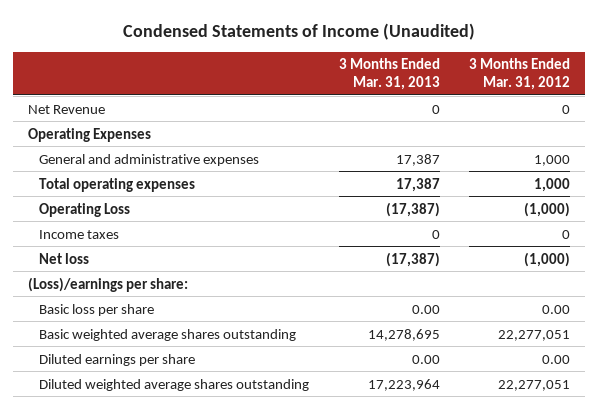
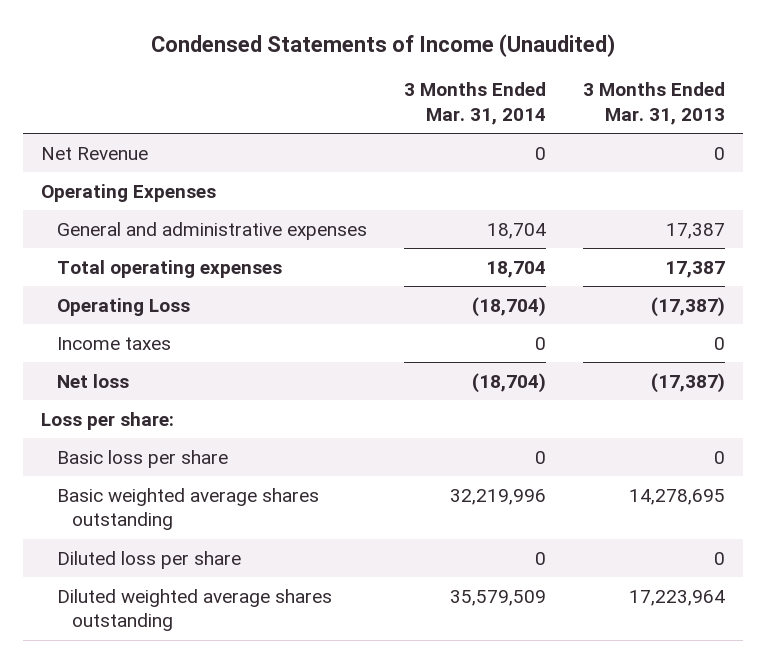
[469,58,571,90] 3 Months Ended Mar. 31, 2012 -> none
none -> [403,82,546,125] 3 Months Ended Mar. 31, 2014
[27,276,188,292] (Loss)/earnings per share: -> [41,411,175,430] Loss per share:
[411,304,440,314] 0.00 -> [713,450,725,464] 0
[38,353,195,366] Diluted earnings per share -> [56,550,241,569] Diluted loss per share
[411,354,440,364] 0.00 -> [713,551,725,565] 0

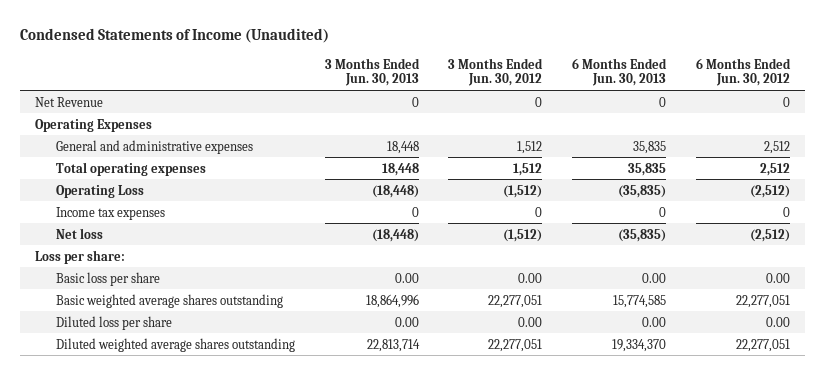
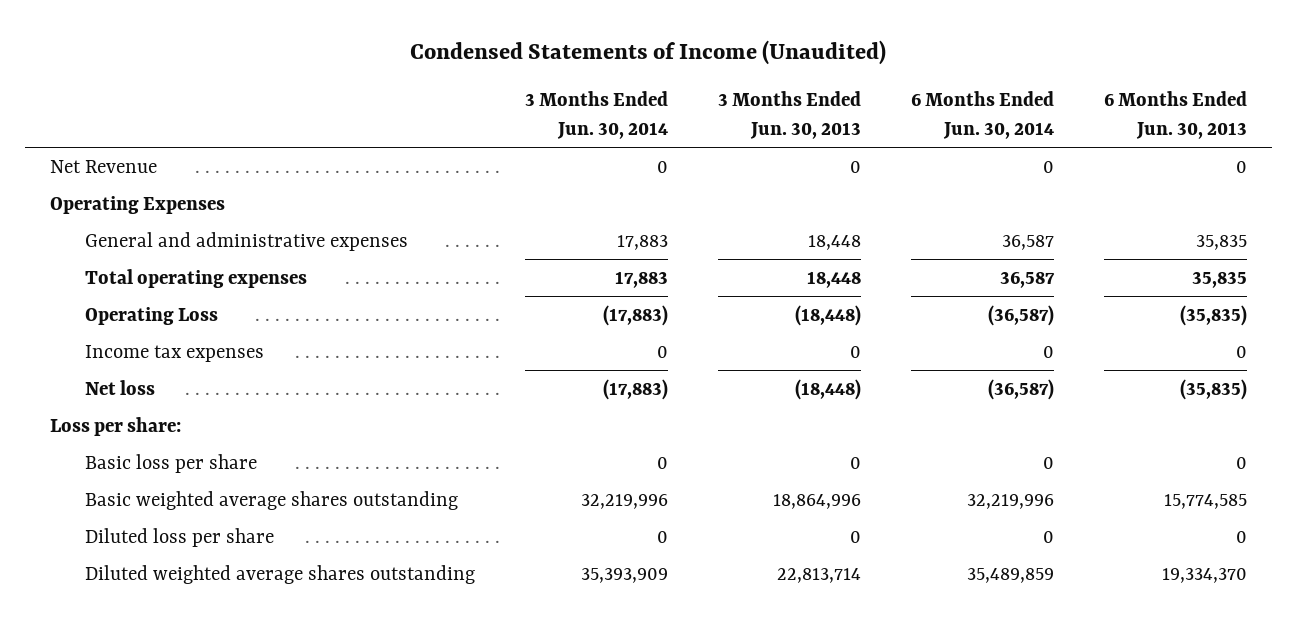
[448,57,544,87] 3 Months Ended Jun. 30, 2012 -> none
[696,57,792,87] 6 Months Ended Jun. 30, 2012 -> none
none -> [524,91,668,139] 3 Months Ended Jun. 30, 2014
none -> [910,91,1054,139] 6 Months Ended Jun. 30, 2014
[394,272,419,283] 0.00 -> [849,456,861,469] 0
[642,272,667,283] 0.00 -> [1235,456,1247,469] 0
[394,316,419,327] 0.00 -> [849,530,861,543] 0
[642,316,667,327] 0.00 -> [1235,530,1247,543] 0

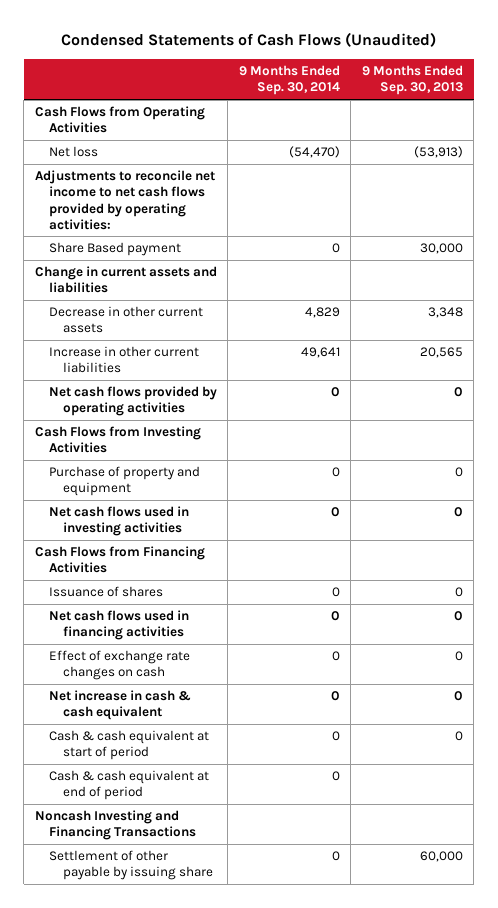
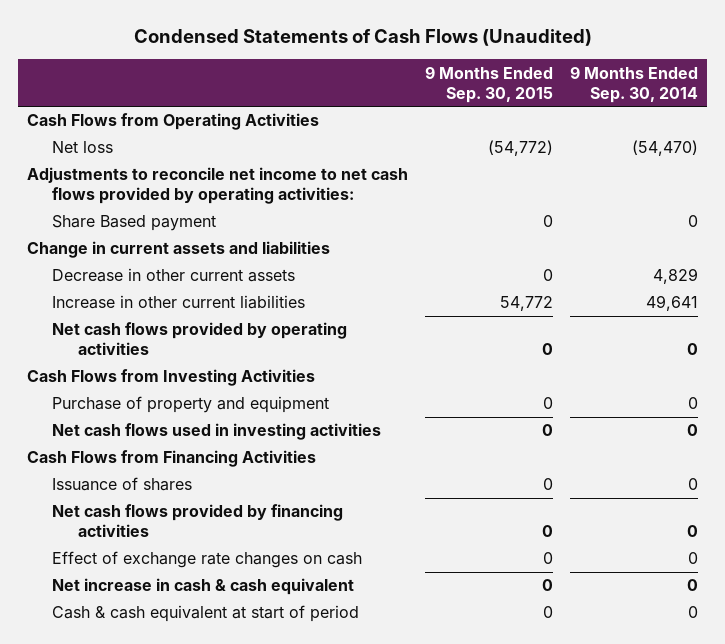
[361,65,463,96] 9 Months Ended Sep. 30, 2013 -> none
none -> [425,65,554,103] 9 Months Ended Sep. 30, 2015
[49,610,190,641] Net cash flows used in financing activities -> [52,504,344,538] Net cash flows provided by financing activities
[49,770,210,801] Cash & cash equivalent at end of period -> none
[34,810,197,841] Noncash Investing and Financing Transactions -> none
[49,850,214,881] Settlement of other payable by issuing share -> none

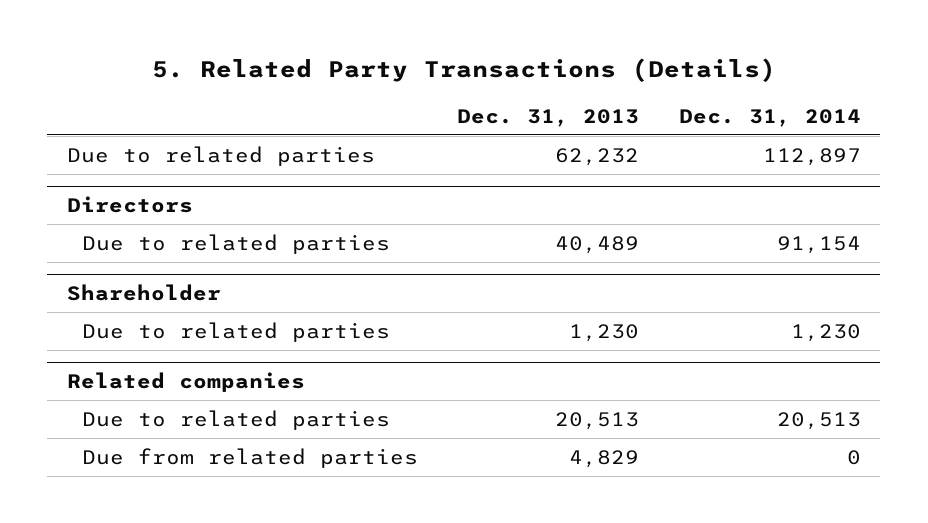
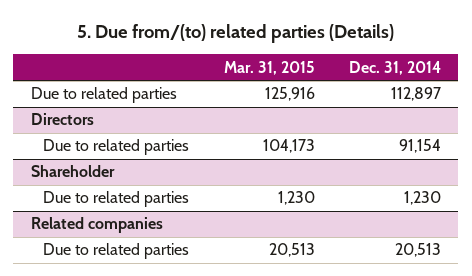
[151,58,776,83] 5. Related Party Transactions (Details) -> [76,24,394,44] 5. Due from/(to) related parties (Details)
[457,108,640,127] Dec. 31, 2013 -> none
none -> [223,60,315,75] Mar. 31, 2015
[81,447,418,468] Due from related parties -> none

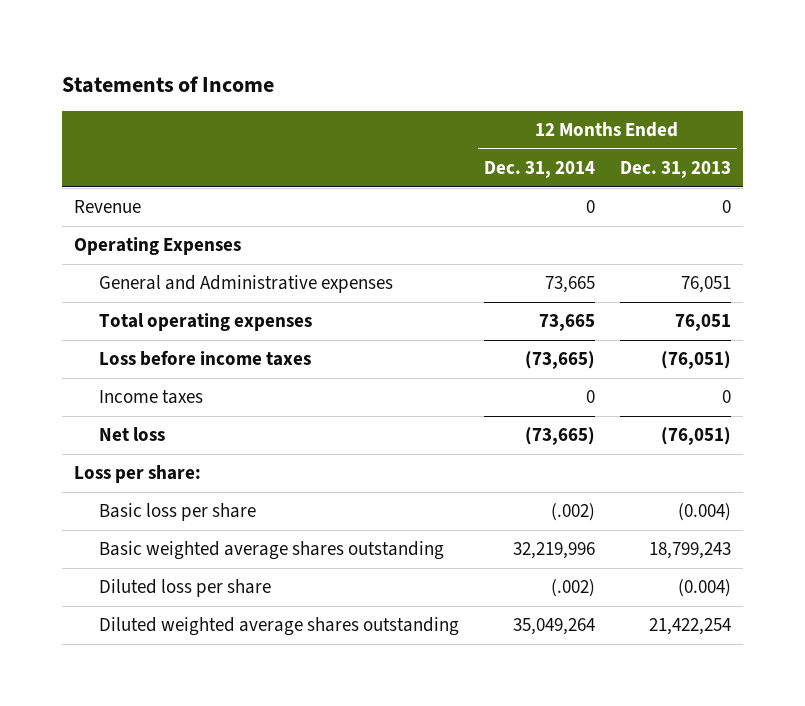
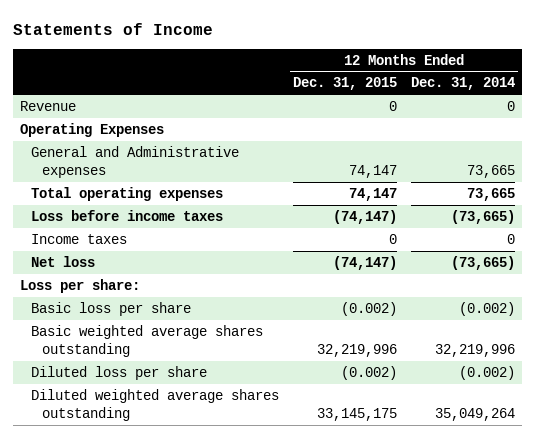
[619,161,731,179] Dec. 31, 2013 -> none
none -> [293,77,398,91] Dec. 31, 2015
[551,503,596,522] (.002) -> [458,301,515,316] (0.002)
[551,579,596,598] (.002) -> [458,365,515,380] (0.002)

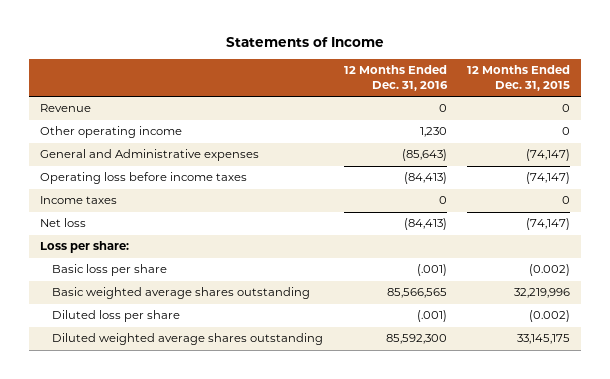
[410,77,515,91] Dec. 31, 2014 -> none
none -> [343,65,448,92] 12 Months Ended Dec. 31, 2016
[20,122,165,137] Operating Expenses -> none
[31,186,224,201] Total operating expenses -> none
none -> [39,126,182,139] Other operating income
[349,164,398,178] 74,147 -> [526,149,571,162] (74,147)
[31,209,224,221] Loss before income taxes -> [39,172,247,185] Operating loss before income taxes

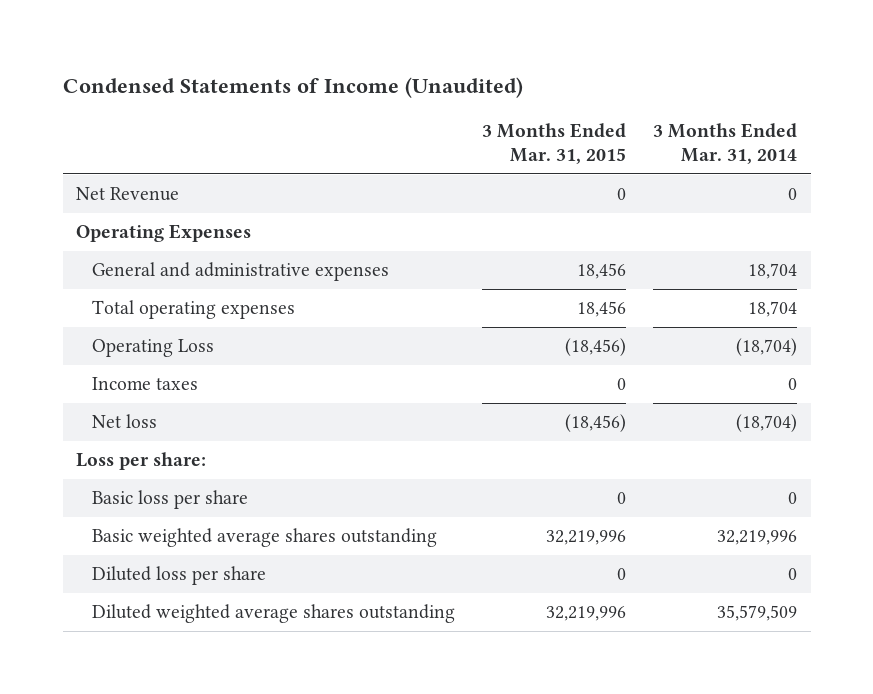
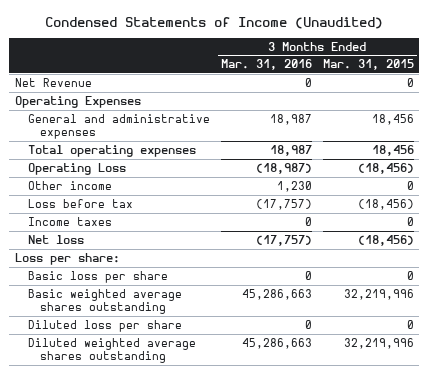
[652,123,797,165] 3 Months Ended Mar. 31, 2014 -> none
none -> [220,59,312,71] Mar. 31, 2016
none -> [27,181,112,191] Other income
none -> [27,199,133,209] Loss before tax

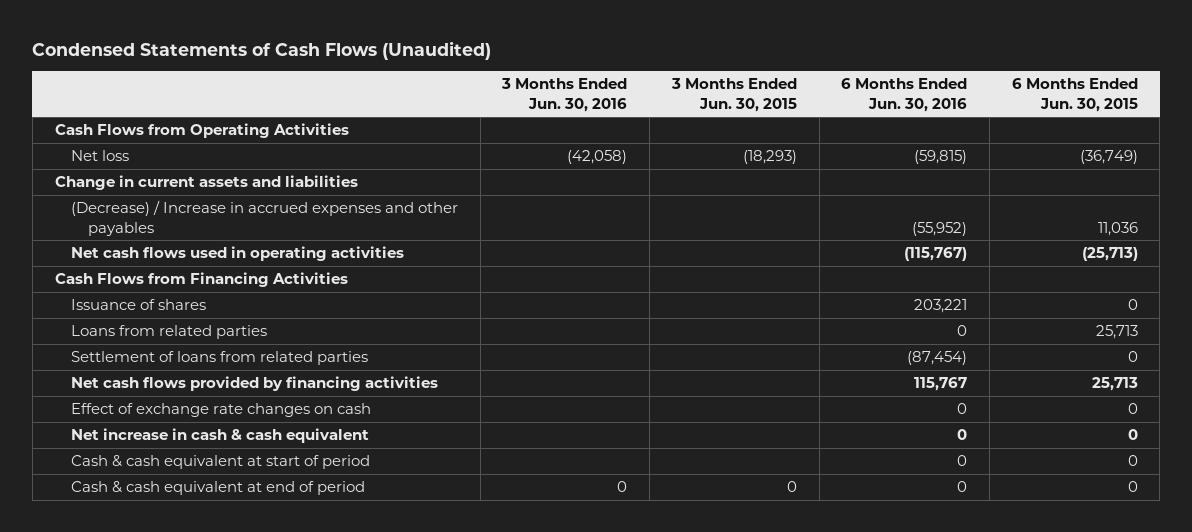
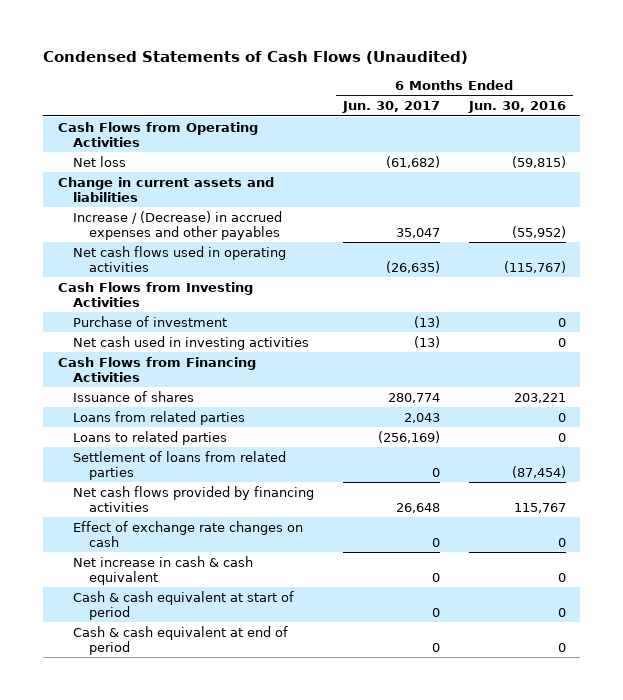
[501,78,628,112] 3 Months Ended Jun. 30, 2016 -> none
[670,78,797,112] 3 Months Ended Jun. 30, 2015 -> none
[1011,78,1138,112] 6 Months Ended Jun. 30, 2015 -> none
none -> [342,100,441,113] Jun. 30, 2017
[71,200,459,236] (Decrease) / Increase in accrued expenses and other payables -> [73,210,283,240] Increase / (Decrease) in accrued expenses and other payables
none -> [57,281,253,307] Cash Flows from Investing Activities
none -> [73,315,228,327] Purchase of investment
none -> [73,335,310,350] Net cash used in investing activities
none -> [73,430,228,445] Loans to related parties

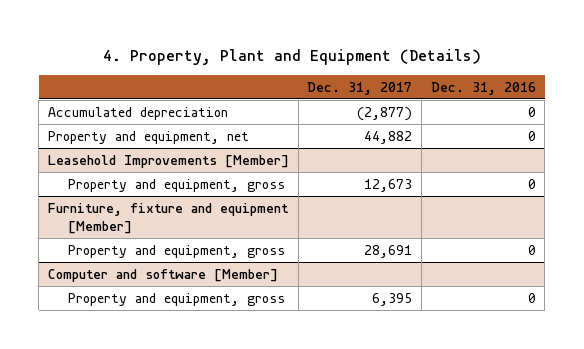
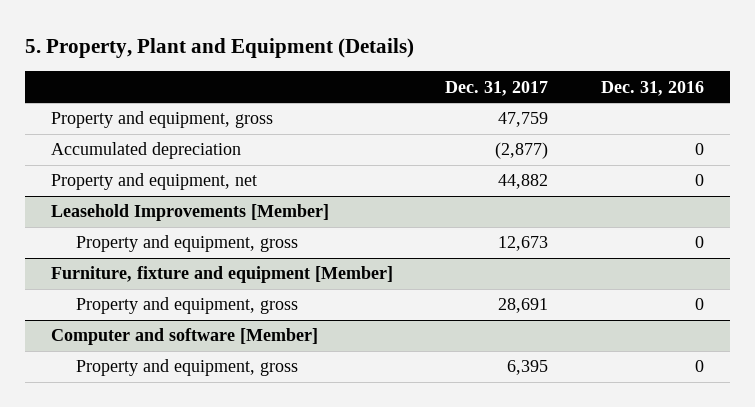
[102,48,481,65] 4. Property, Plant and Equipment (Details) -> [24,38,414,59] 5. Property, Plant and Equipment (Details)
none -> [51,111,274,129] Property and equipment, gross

